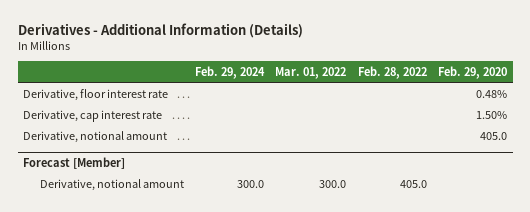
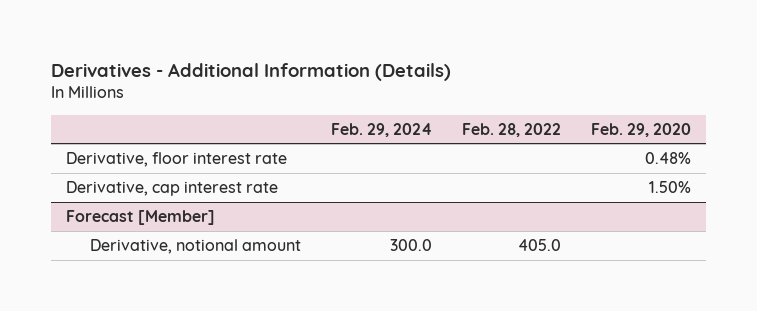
[275,66,347,79] Mar. 01, 2022 -> none
[23,130,168,143] Derivative, notional amount -> none

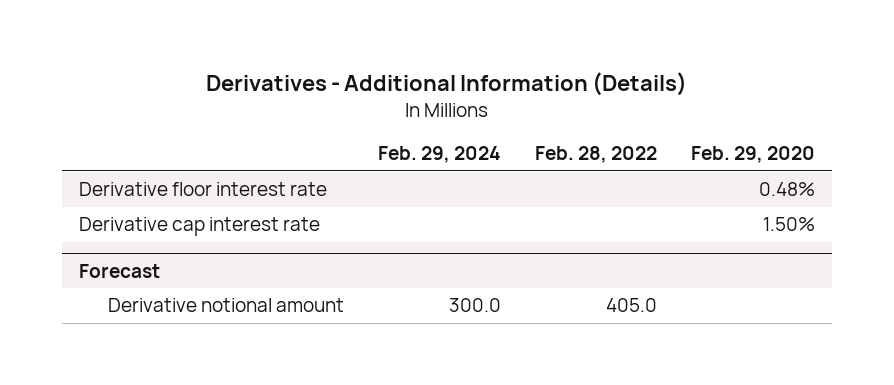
[66,152,288,168] Derivative, floor interest rate -> [78,182,327,197] Derivative floor interest rate
[66,181,279,197] Derivative, cap interest rate -> [78,217,320,237] Derivative cap interest rate
[66,210,216,226] Forecast [Member] -> [78,263,160,278] Forecast
[90,239,302,255] Derivative, notional amount -> [107,298,344,313] Derivative notional amount

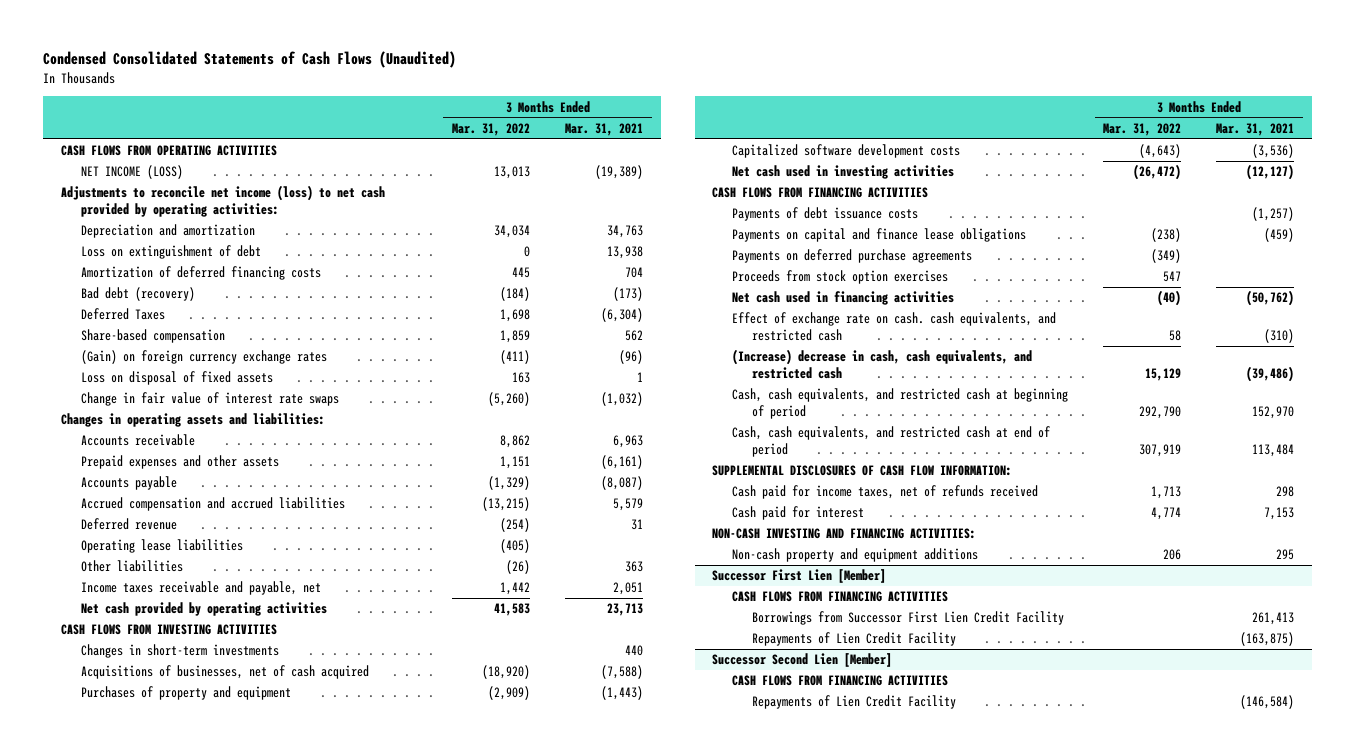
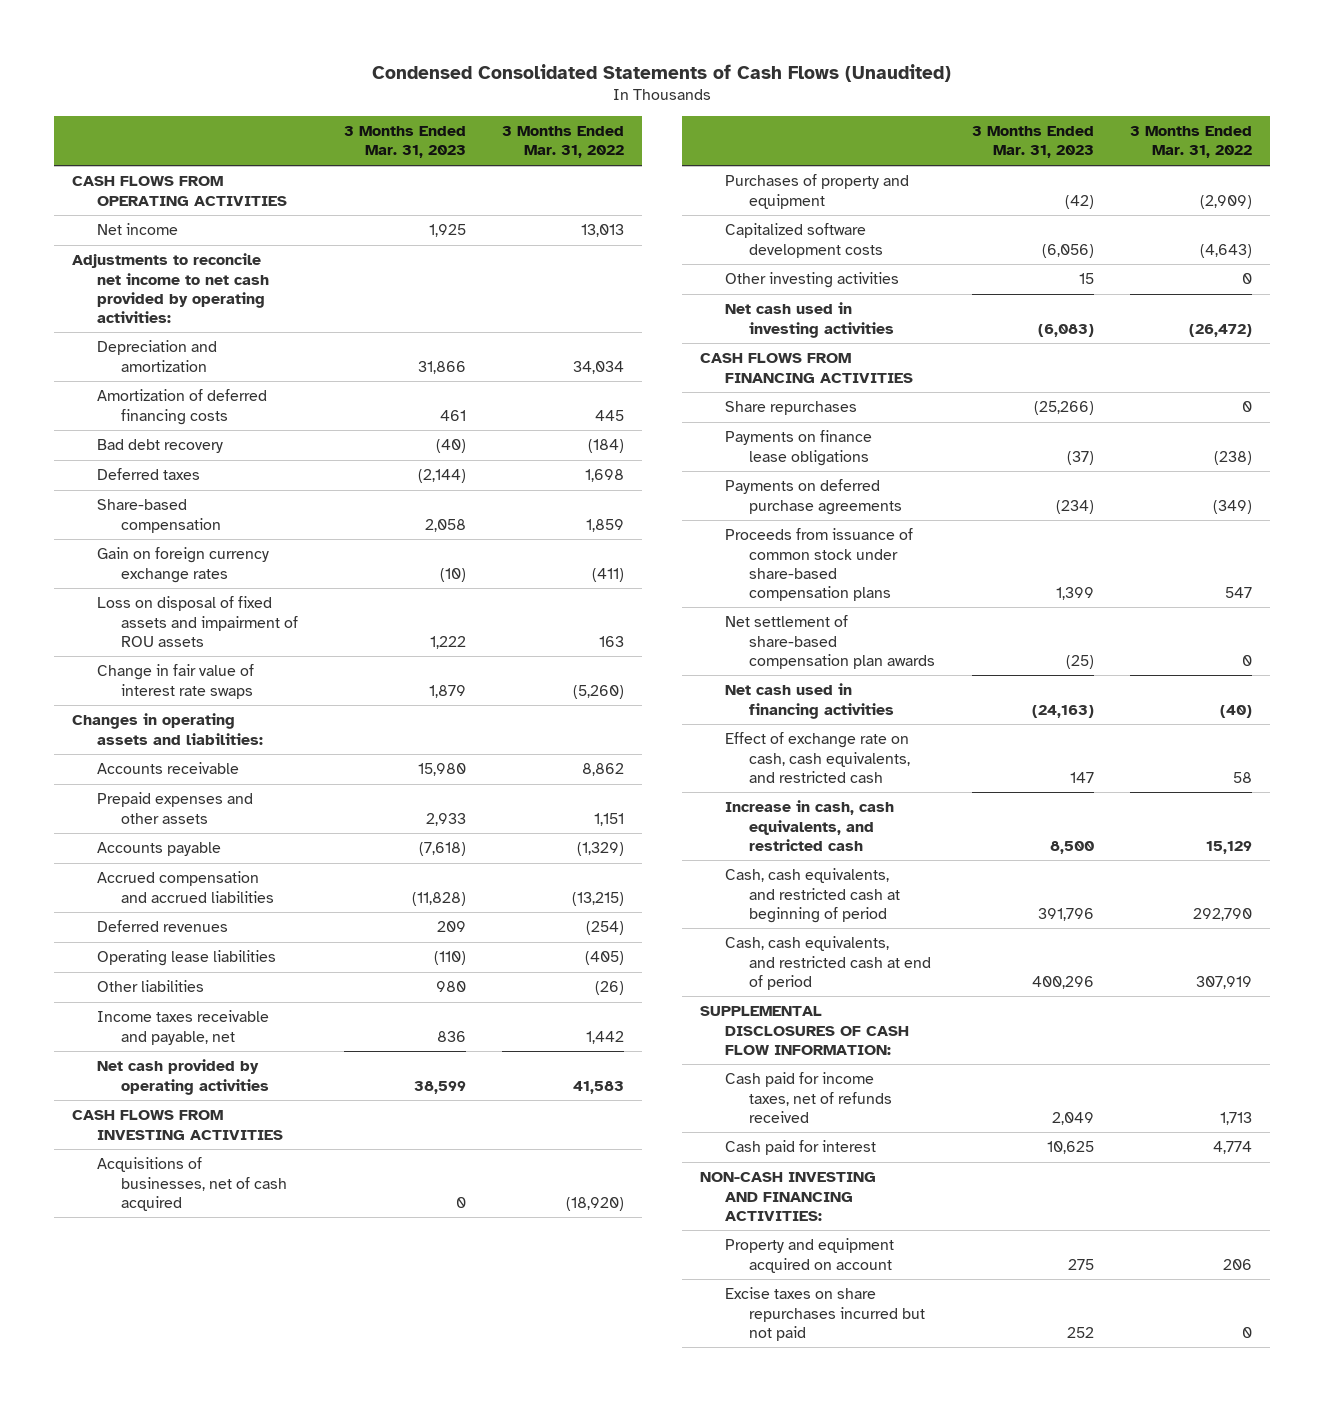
[565,123,644,137] Mar. 31, 2021 -> none
none -> [343,126,466,159] 3 Months Ended Mar. 31, 2023
[80,165,183,180] NET INCOME (LOSS) -> [96,223,178,236] Net income
[60,185,385,218] Adjustments to reconcile net income (loss) to net cash provided by operating activities: -> [72,253,269,323] Adjustments to reconcile net income to net cash provided by operating activities:
[80,245,261,260] Loss on extinguishment of debt -> none
[80,287,195,302] Bad debt (recovery) -> [96,439,223,454] Bad debt recovery
[80,308,165,321] Deferred Taxes -> [96,468,200,481] Deferred taxes
[80,350,327,365] (Gain) on foreign currency exchange rates -> [96,547,269,583] Gain on foreign currency exchange rates
[80,371,273,386] Loss on disposal of fixed assets -> [96,596,299,647] Loss on disposal of fixed assets and impairment of ROU assets
[80,518,177,531] Deferred revenue -> [96,920,228,933] Deferred revenues
[80,644,279,659] Changes in short-term investments -> none
none -> [724,272,899,289] Other investing activities
[732,207,919,222] Payments of debt issuance costs -> none
none -> [724,401,857,416] Share repurchases
[732,228,1027,243] Payments on capital and finance lease obligations -> [724,430,872,466] Payments on finance lease obligations
[732,270,949,285] Proceeds from stock option exercises -> [724,528,913,601] Proceeds from issuance of common stock under share-based compensation plans
none -> [724,615,936,669] Net settlement of share-based compensation plan awards
[732,312,1057,342] Effect of exchange rate on cash. cash equivalents, and restricted cash -> [724,732,911,783] Effect of exchange rate on cash, cash equivalents, and restricted cash
[732,349,1033,380] (Increase) decrease in cash, cash equivalents, and restricted cash -> [724,800,894,851] Increase in cash, cash equivalents, and restricted cash
[712,569,887,584] Successor First Lien [Member] -> none
[732,591,949,603] CASH FLOWS FROM FINANCING ACTIVITIES -> none
[752,611,1065,626] Borrowings from Successor First Lien Credit Facility -> none
[752,632,957,647] Repayments of Lien Credit Facility -> none
[712,653,893,668] Successor Second Lien [Member] -> none
[732,675,949,687] CASH FLOWS FROM FINANCING ACTIVITIES -> none
[752,695,957,710] Repayments of Lien Credit Facility -> none
[732,548,979,563] Non-cash property and equipment additions -> [724,1238,894,1273] Property and equipment acquired on account
none -> [724,1287,926,1341] Excise taxes on share repurchases incurred but not paid

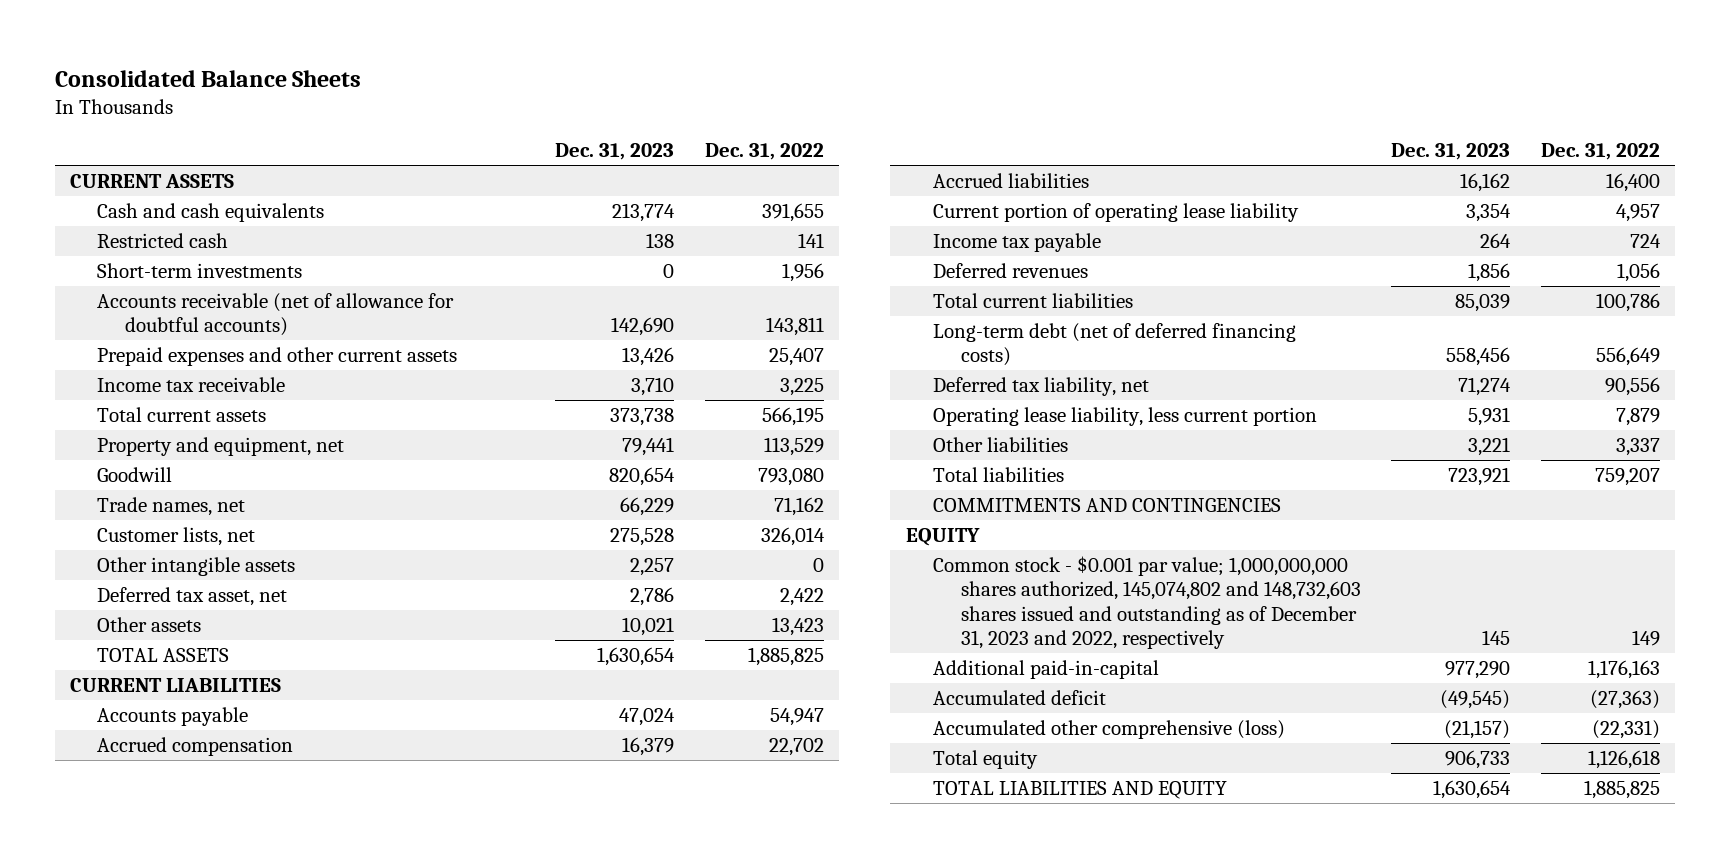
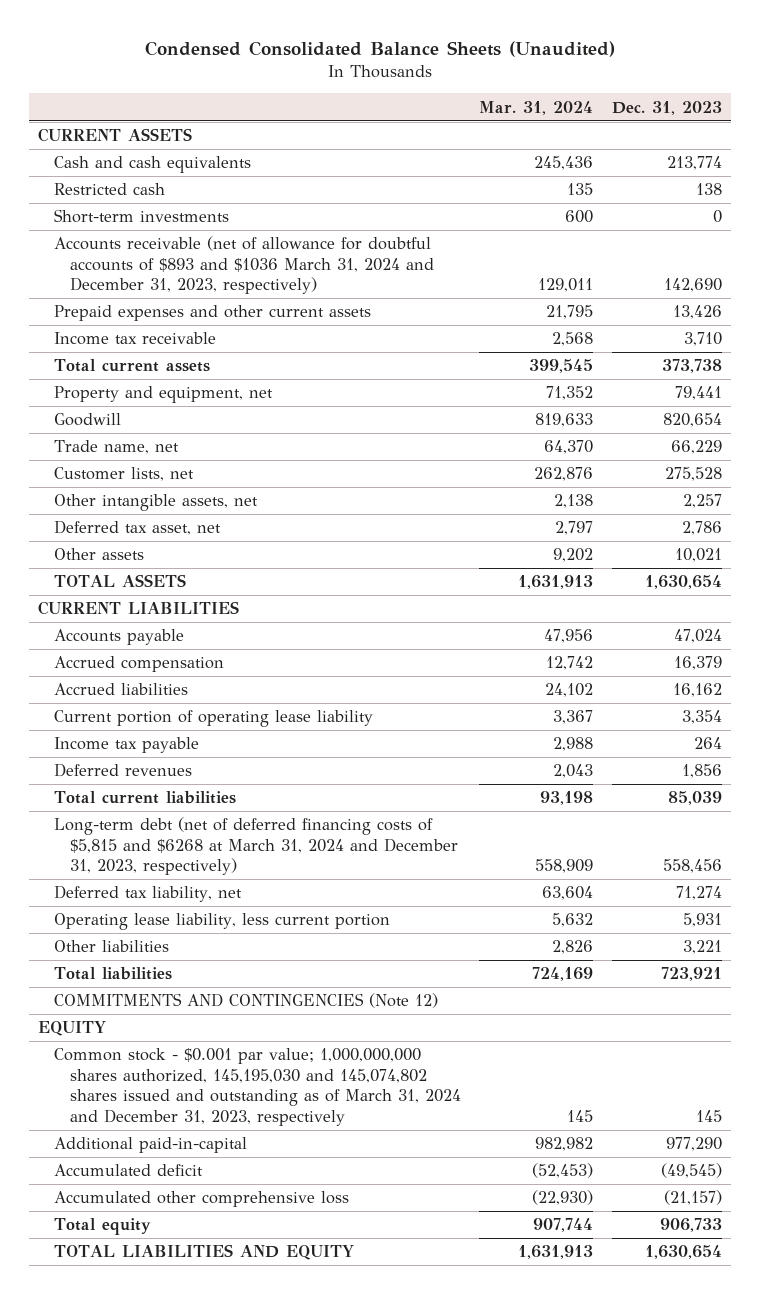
[54,69,361,87] Consolidated Balance Sheets -> [145,40,616,57] Condensed Consolidated Balance Sheets (Unaudited)
[704,143,824,161] Dec. 31, 2022 -> none
none -> [479,100,594,115] Mar. 31, 2024
[97,293,455,337] Accounts receivable (net of allowance for doubtful accounts) -> [54,236,434,295] Accounts receivable (net of allowance for doubtful accounts of $893 and $1036 March 31, 2024 and December 31, 2023, respectively)
[97,497,246,517] Trade names, net -> [54,440,180,455] Trade name, net
[97,557,296,577] Other intangible assets -> [54,494,259,512] Other intangible assets, net
[933,323,1297,367] Long-term debt (net of deferred financing costs) -> [54,817,458,876] Long-term debt (net of deferred financing costs of $5,815 and $6268 at March 31, 2024 and December 31, 2023, respectively)
[933,498,1282,513] COMMITMENTS AND CONTINGENCIES -> [54,993,439,1009] COMMITMENTS AND CONTINGENCIES (Note 12)
[933,556,1361,650] Common stock - $0.001 par value; 1,000,000,000 shares authorized, 145,074,802 and 148,732,603 shares issued and outstanding as of December 31, 2023 and 2022, respectively -> [54,1048,461,1126] Common stock - $0.001 par value; 1,000,000,000 shares authorized, 145,195,030 and 145,074,802 shares issued and outstanding as of March 31, 2024 and December 31, 2023, respectively
[933,720,1286,740] Accumulated other comprehensive (loss) -> [54,1191,350,1208] Accumulated other comprehensive loss

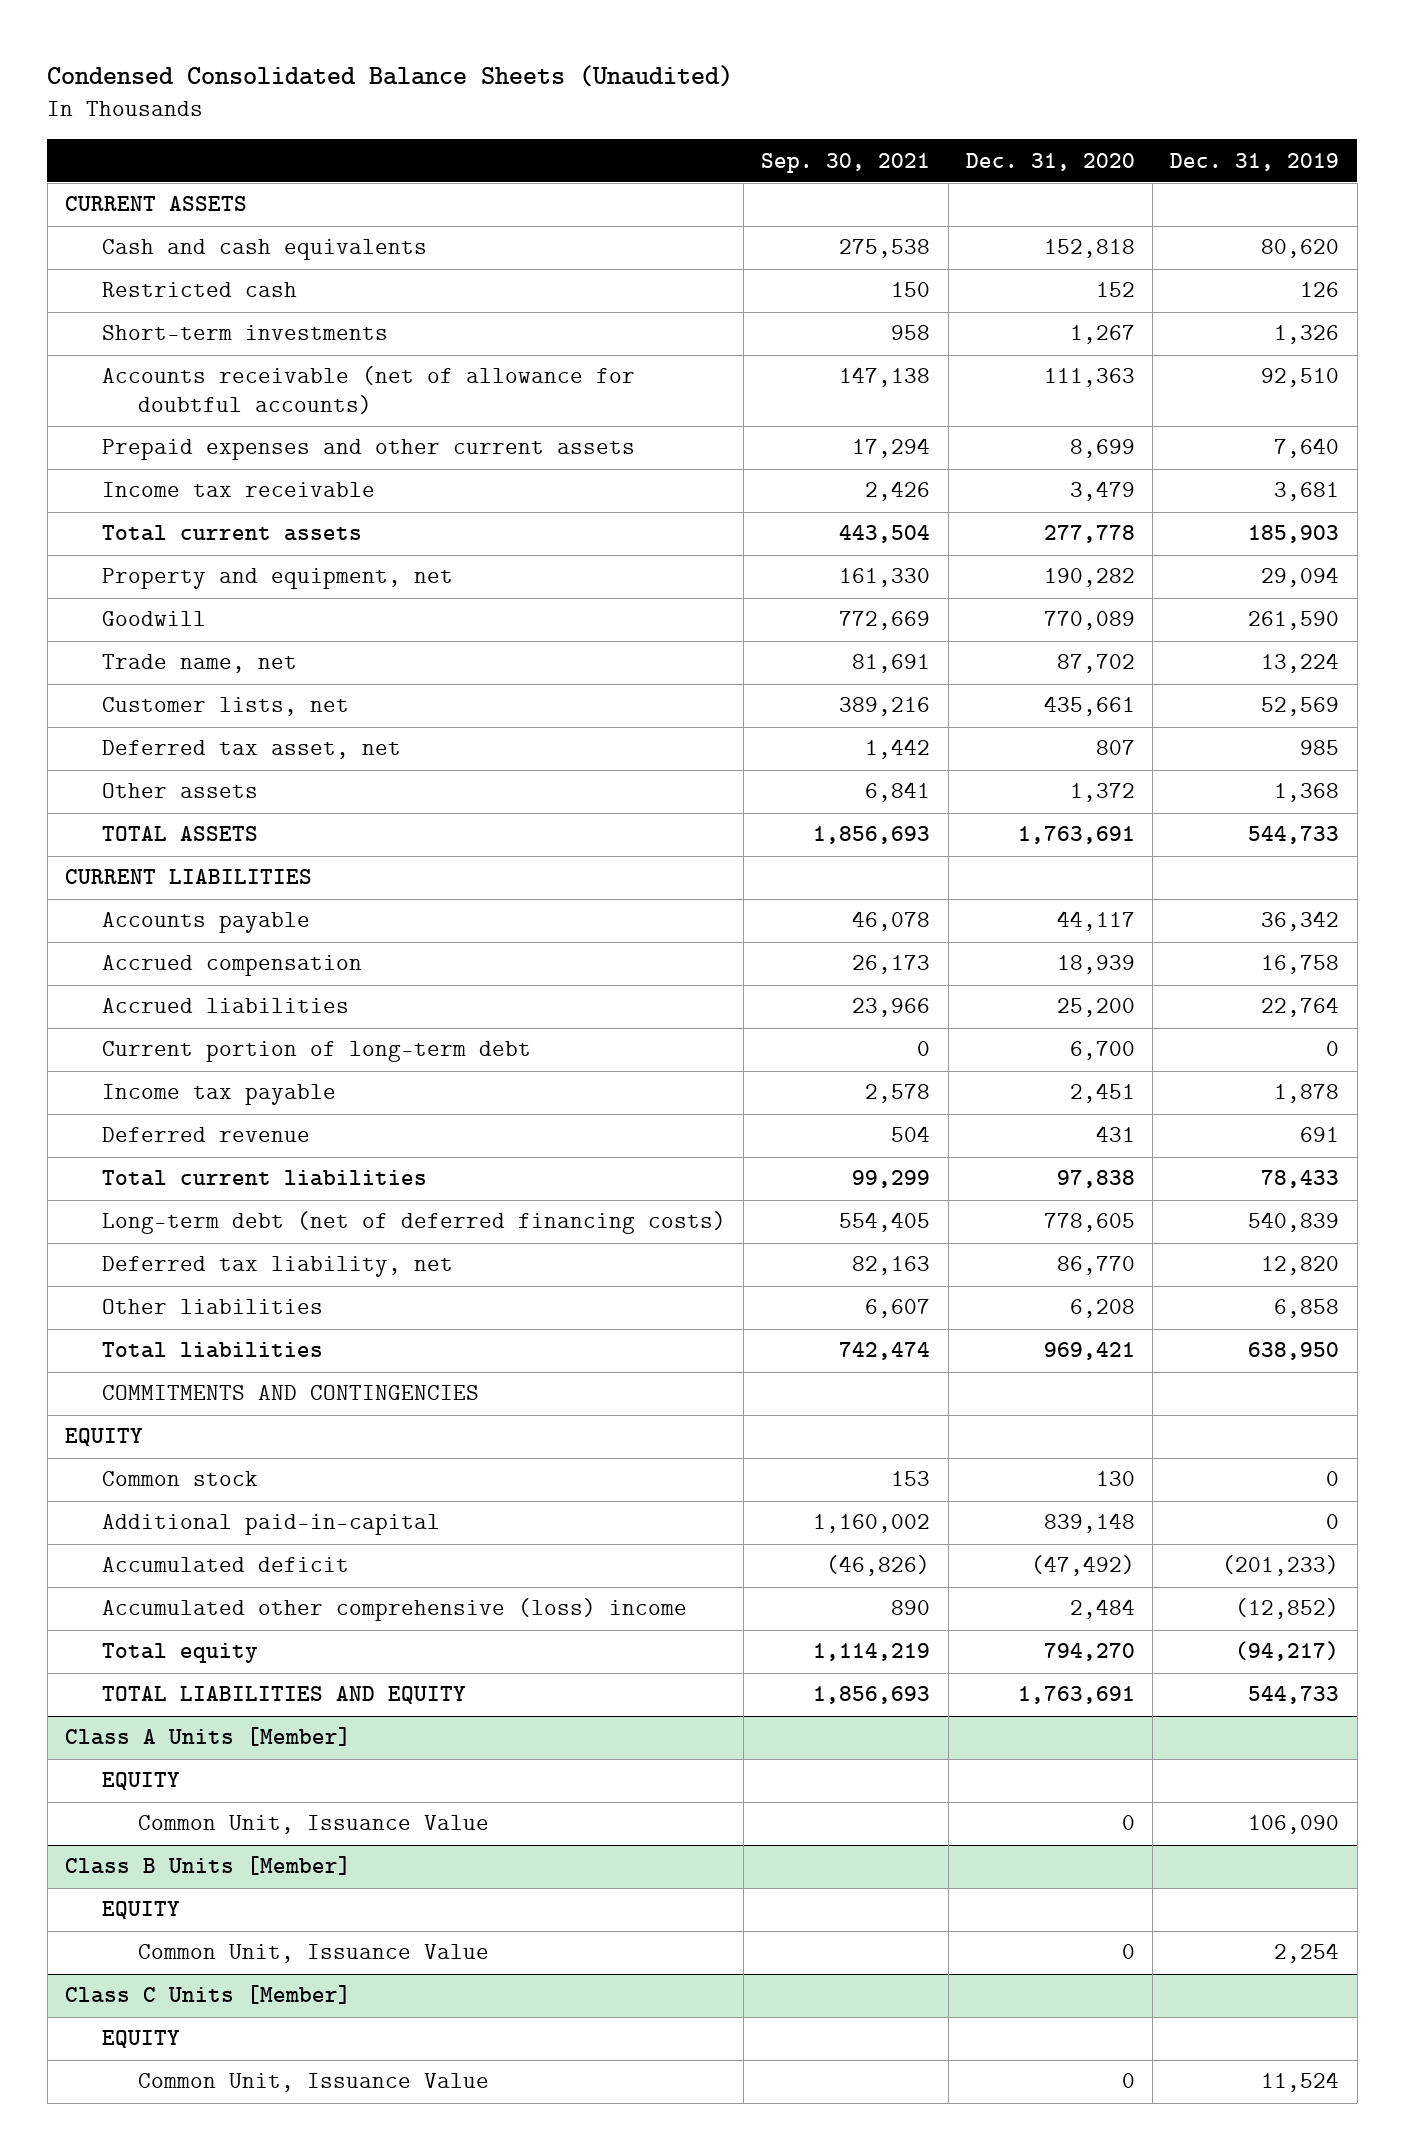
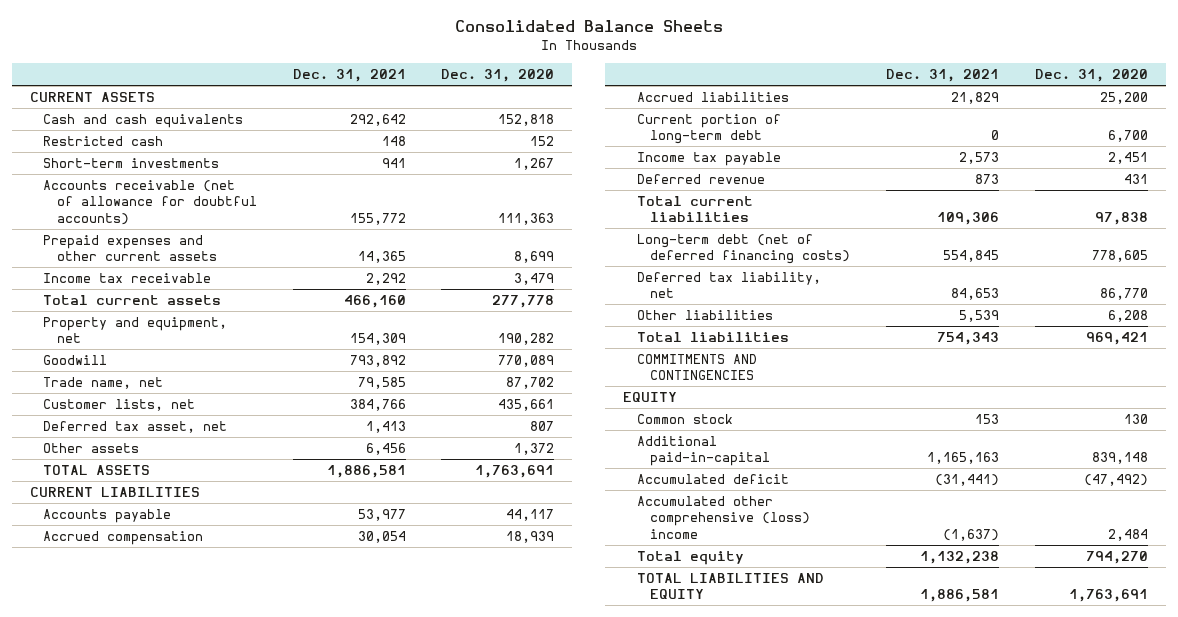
[47,64,734,87] Condensed Consolidated Balance Sheets (Unaudited) -> [454,20,723,33] Consolidated Balance Sheets
[761,152,931,173] Sep. 30, 2021 -> none
[1170,152,1340,171] Dec. 31, 2019 -> none
none -> [292,69,406,83] Dec. 31, 2021
[65,1727,352,1747] Class A Units [Member] -> none
[101,1772,180,1791] EQUITY -> none
[138,1815,490,1835] Common Unit, Issuance Value -> none
[65,1856,352,1876] Class B Units [Member] -> none
[101,1901,180,1920] EQUITY -> none
[138,1944,490,1964] Common Unit, Issuance Value -> none
[65,1985,352,2005] Class C Units [Member] -> none
[101,2030,180,2049] EQUITY -> none
[138,2073,490,2093] Common Unit, Issuance Value -> none

